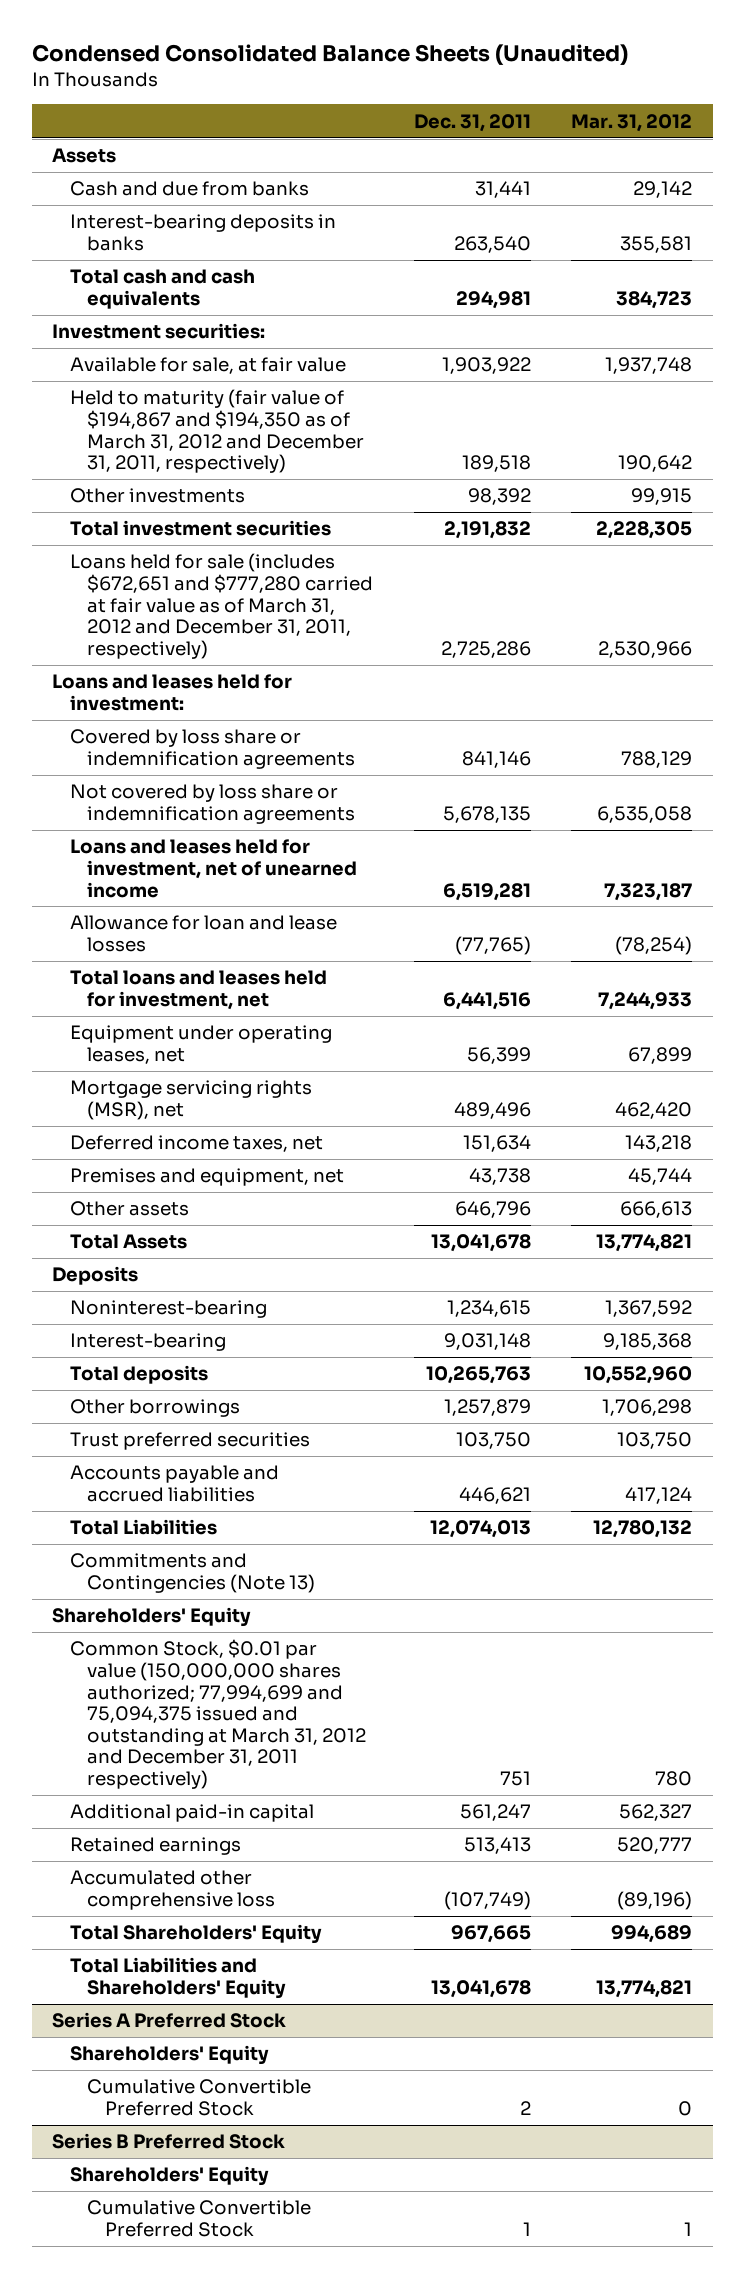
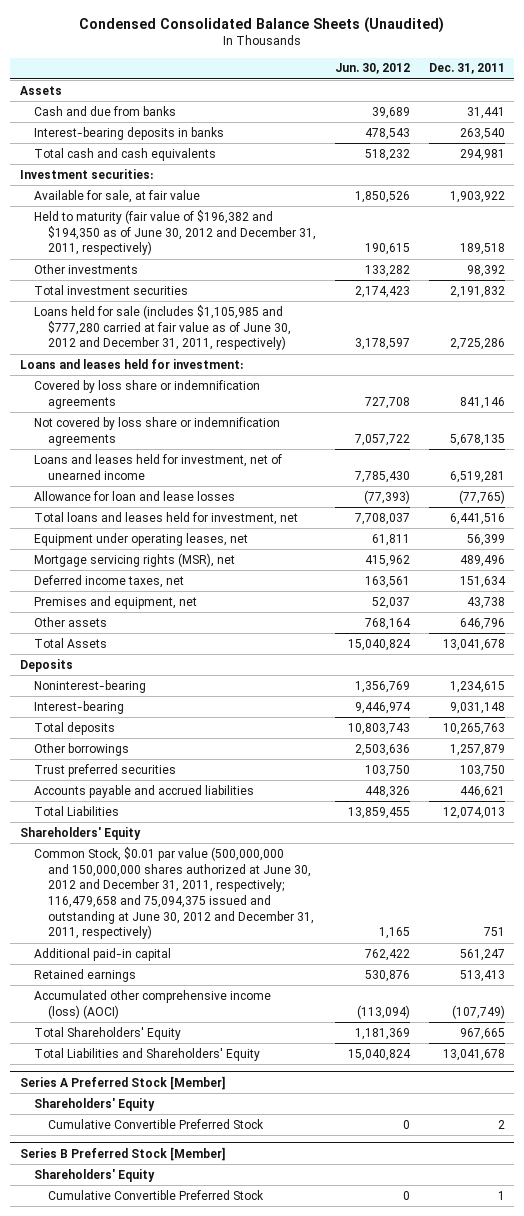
[571,113,693,132] Mar. 31, 2012 -> none
none -> [334,63,410,75] Jun. 30, 2012
[69,389,365,474] Held to maturity (fair value of $194,867 and $194,350 as of March 31, 2012 and December 31, 2011, respectively) -> [33,209,316,256] Held to maturity (fair value of $196,382 and $194,350 as of June 30, 2012 and December 31, 2011, respectively)
[69,553,374,659] Loans held for sale (includes $672,651 and $777,280 carried at fair value as of March 31, 2012 and December 31, 2011, respectively) -> [33,304,291,351] Loans held for sale (includes $1,105,985 and $777,280 carried at fair value as of June 30, 2012 and December 31, 2011, respectively)
[69,1553,316,1594] Commitments and Contingencies (Note 13) -> none
[69,1639,367,1789] Common Stock, $0.01 par value (150,000,000 shares authorized; 77,994,699 and 75,094,375 issued and outstanding at March 31, 2012 and December 31, 2011 respectively) -> [33,846,314,940] Common Stock, $0.01 par value (500,000,000 and 150,000,000 shares authorized at June 30, 2012 and December 31, 2011, respectively; 116,479,658 and 75,094,375 issued and outstanding at June 30, 2012 and December 31, 2011, respectively)
[69,1870,276,1911] Accumulated other comprehensive loss -> [33,989,271,1019] Accumulated other comprehensive income (loss) (AOCI)
[52,2012,287,2029] Series A Preferred Stock -> [19,1075,226,1090] Series A Preferred Stock [Member]
[52,2133,286,2150] Series B Preferred Stock -> [19,1146,226,1161] Series B Preferred Stock [Member]

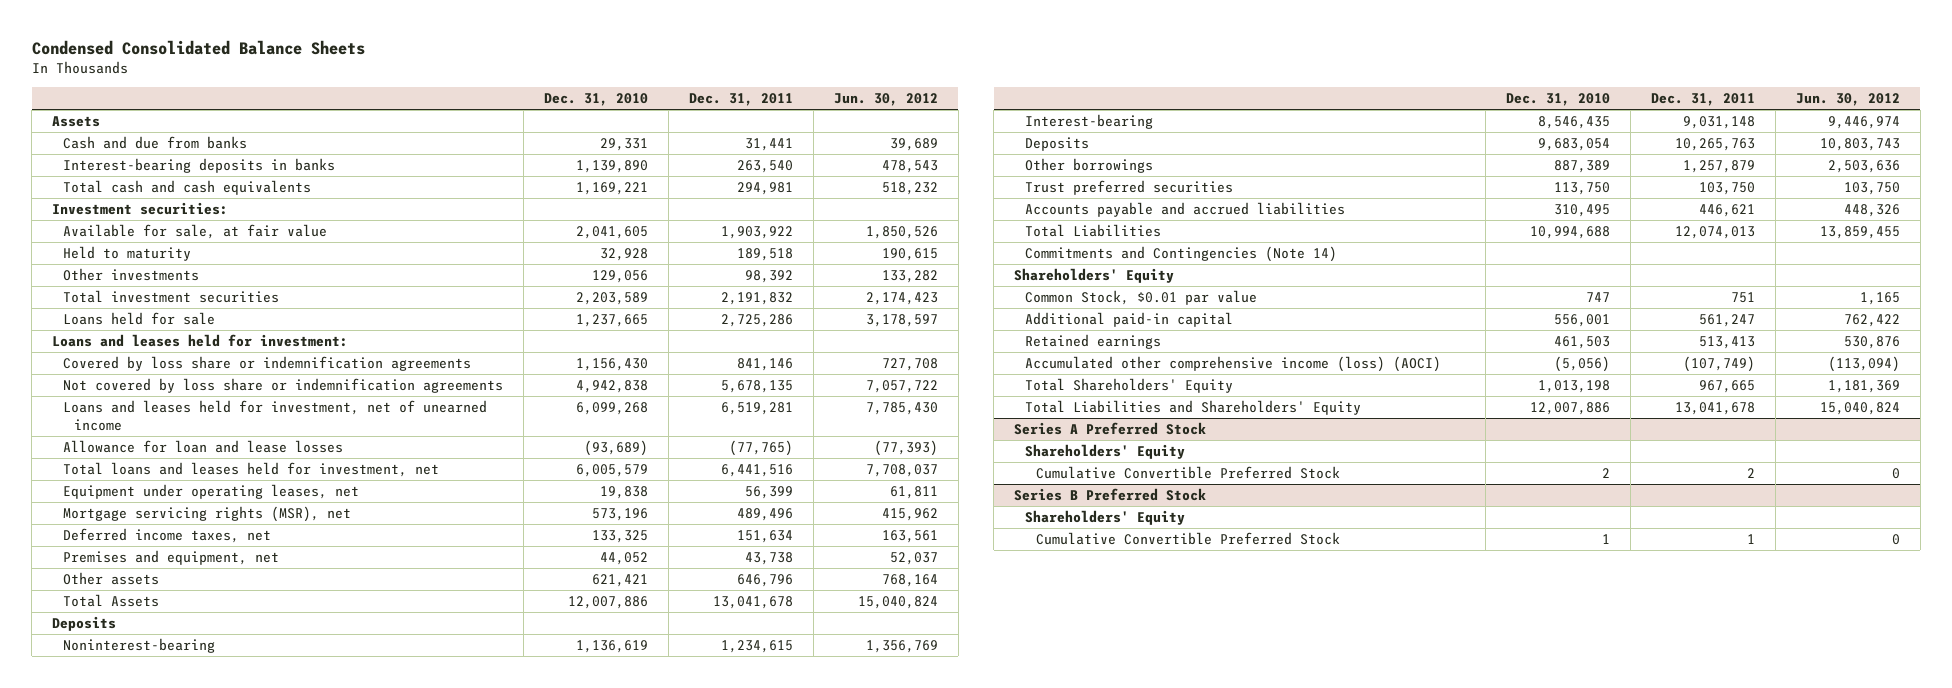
[79,17,445,34] Condensed Consolidated Balance Sheets (Unaudited) -> [31,39,365,55] Condensed Consolidated Balance Sheets
none -> [544,93,649,107] Dec. 31, 2010
[33,209,316,256] Held to maturity (fair value of $196,382 and $194,350 as of June 30, 2012 and December 31, 2011, respectively) -> [63,246,192,262] Held to maturity
[33,304,291,351] Loans held for sale (includes $1,105,985 and $777,280 carried at fair value as of June 30, 2012 and December 31, 2011, respectively) -> [63,312,216,326] Loans held for sale
[33,721,115,735] Total deposits -> [1024,137,1089,152] Deposits
none -> [1024,246,1337,263] Commitments and Contingencies (Note 14)
[33,846,314,940] Common Stock, $0.01 par value (500,000,000 and 150,000,000 shares authorized at June 30, 2012 and December 31, 2011, respectively; 116,479,658 and 75,094,375 issued and outstanding at June 30, 2012 and December 31, 2011, respectively) -> [1024,290,1257,306] Common Stock, $0.01 par value
[19,1075,226,1090] Series A Preferred Stock [Member] -> [1014,422,1207,436] Series A Preferred Stock
[19,1146,226,1161] Series B Preferred Stock [Member] -> [1014,488,1207,502] Series B Preferred Stock

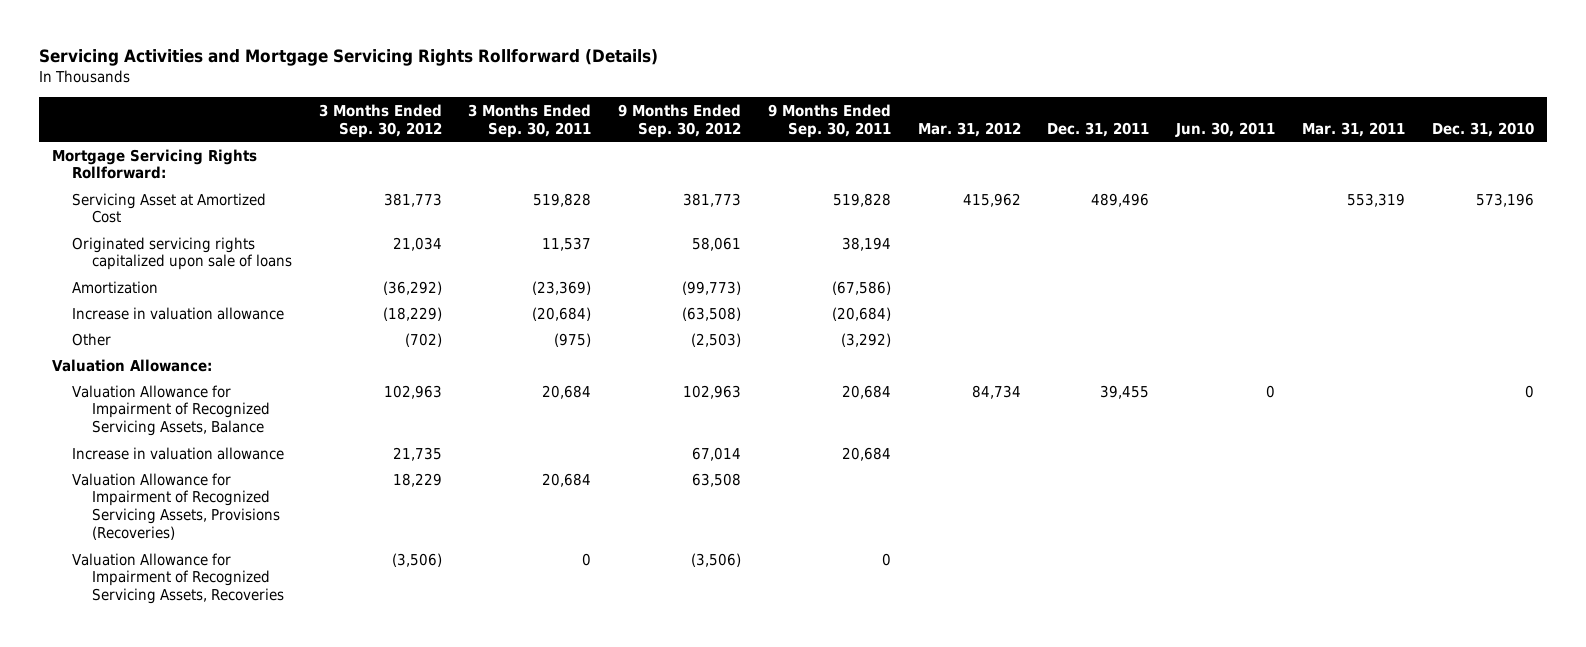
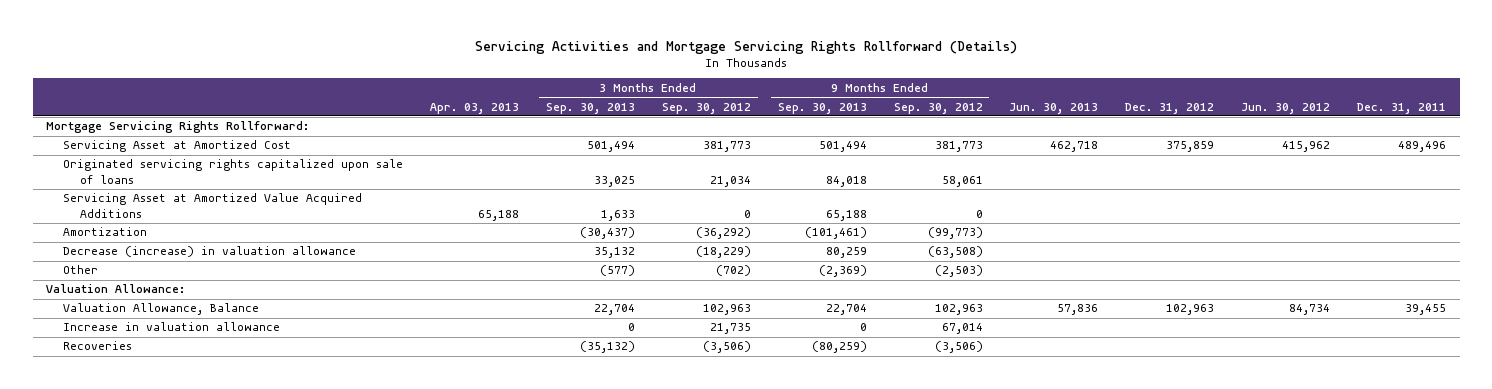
[468,103,592,138] 3 Months Ended Sep. 30, 2011 -> none
[767,103,891,138] 9 Months Ended Sep. 30, 2011 -> none
[917,121,1021,137] Mar. 31, 2012 -> none
[1175,121,1276,137] Jun. 30, 2011 -> none
[1301,121,1405,137] Mar. 31, 2011 -> none
[1431,121,1534,137] Dec. 31, 2010 -> none
none -> [430,102,520,114] Apr. 03, 2013
none -> [545,102,635,114] Sep. 30, 2013
none -> [777,102,867,114] Sep. 30, 2013
none -> [1009,102,1099,114] Jun. 30, 2013
none -> [1125,102,1215,114] Dec. 31, 2012
none -> [1241,102,1331,114] Jun. 30, 2012
none -> [63,193,363,218] Servicing Asset at Amortized Value Acquired Additions
[72,306,285,320] Increase in valuation allowance -> [63,246,357,258] Decrease (increase) in valuation allowance
[72,384,270,437] Valuation Allowance for Impairment of Recognized Servicing Assets, Balance -> [63,303,260,316] Valuation Allowance, Balance
[72,472,280,541] Valuation Allowance for Impairment of Recognized Servicing Assets, Provisions (Recoveries) -> none
[72,552,284,605] Valuation Allowance for Impairment of Recognized Servicing Assets, Recoveries -> [63,341,133,351] Recoveries

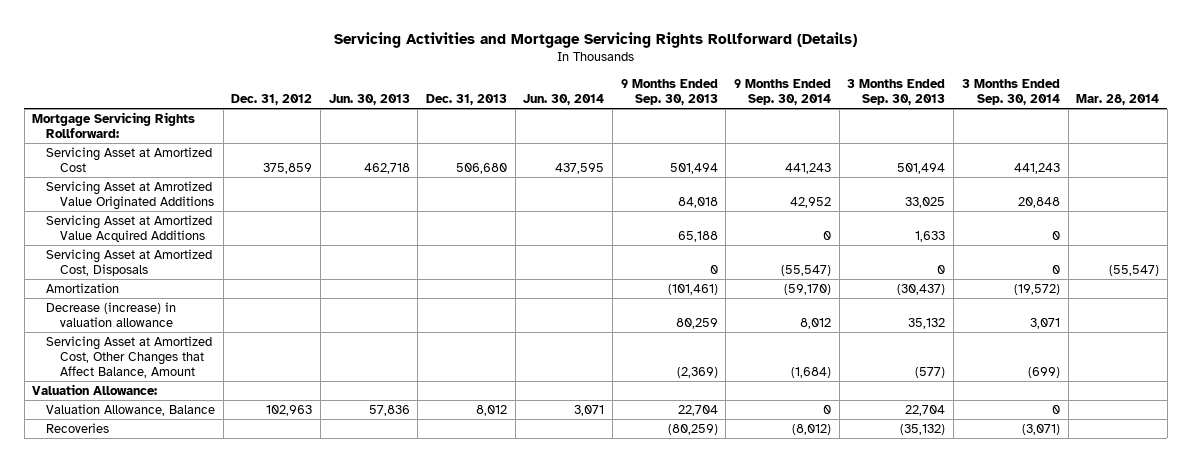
[430,102,520,114] Apr. 03, 2013 -> none
[661,102,751,114] Sep. 30, 2012 -> none
[893,102,983,114] Sep. 30, 2012 -> none
[1241,102,1331,114] Jun. 30, 2012 -> none
[1357,102,1447,114] Dec. 31, 2011 -> none
none -> [426,93,508,105] Dec. 31, 2013
none -> [523,93,605,105] Jun. 30, 2014
none -> [734,78,832,105] 9 Months Ended Sep. 30, 2014
none -> [961,78,1060,105] 3 Months Ended Sep. 30, 2014
none -> [1076,93,1160,105] Mar. 28, 2014
[63,159,404,184] Originated servicing rights capitalized upon sale of loans -> [45,180,214,210] Servicing Asset at Amrotized Value Originated Additions
none -> [45,248,212,276] Servicing Asset at Amortized Cost, Disposals
[63,265,99,275] Other -> [45,335,212,378] Servicing Asset at Amortized Cost, Other Changes that Affect Balance, Amount
[63,322,281,332] Increase in valuation allowance -> none

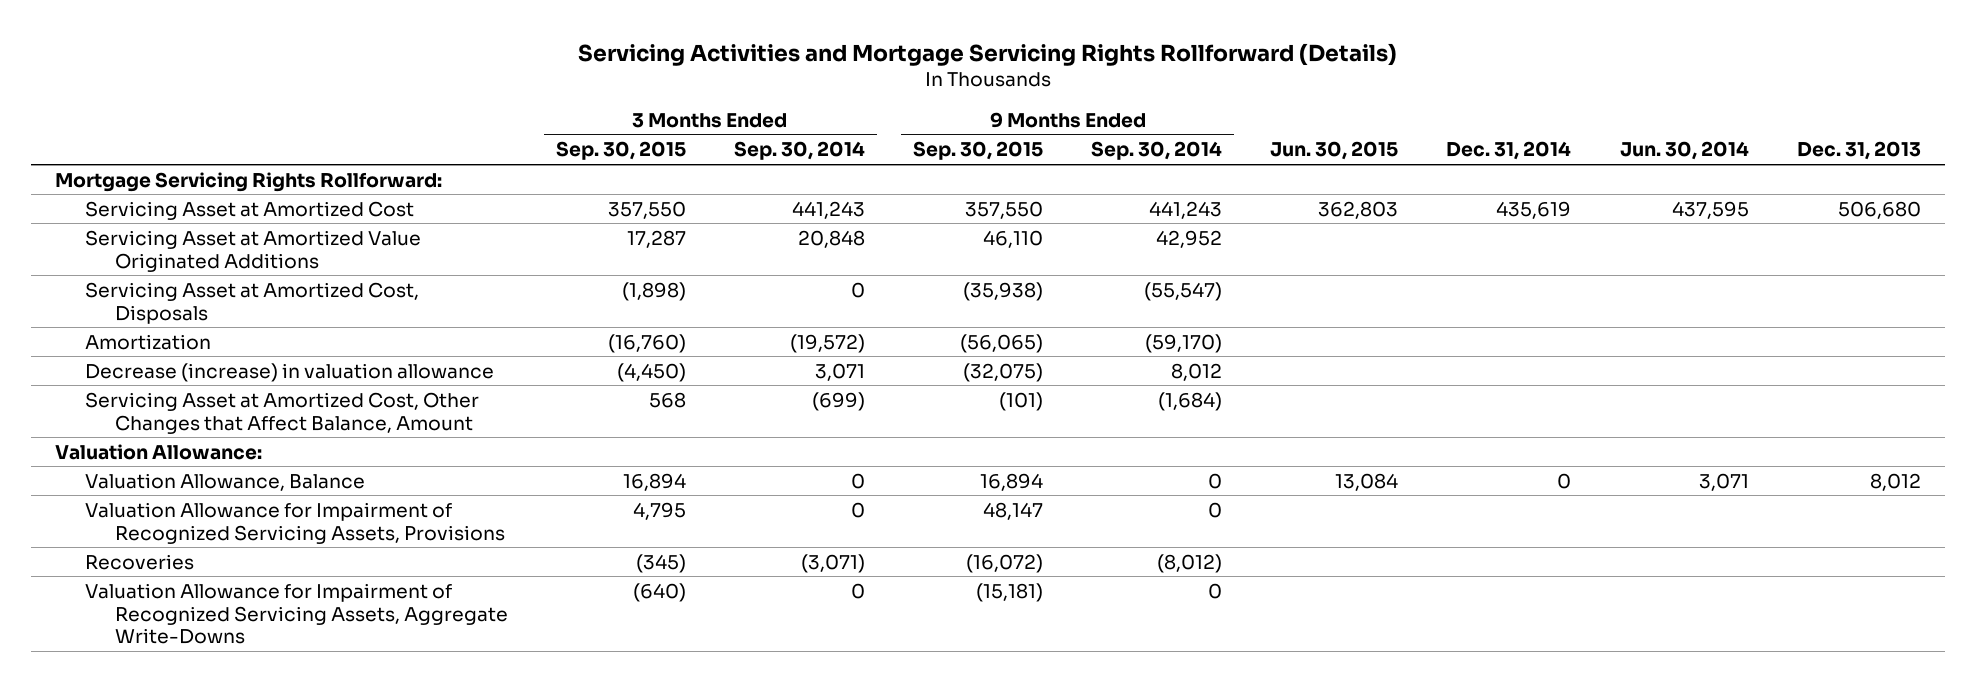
[231,93,313,105] Dec. 31, 2012 -> none
[328,93,410,105] Jun. 30, 2013 -> none
[620,78,718,105] 9 Months Ended Sep. 30, 2013 -> none
[847,78,946,105] 3 Months Ended Sep. 30, 2013 -> none
[1076,93,1160,105] Mar. 28, 2014 -> none
none -> [555,141,686,161] Sep. 30, 2015
none -> [913,141,1044,161] Sep. 30, 2015
none -> [1270,141,1399,161] Jun. 30, 2015
none -> [1446,141,1572,161] Dec. 31, 2014
[45,214,212,242] Servicing Asset at Amortized Value Acquired Additions -> none
[45,180,214,210] Servicing Asset at Amrotized Value Originated Additions -> [84,229,421,272] Servicing Asset at Amortized Value Originated Additions
none -> [84,501,505,544] Valuation Allowance for Impairment of Recognized Servicing Assets, Provisions
none -> [84,582,508,645] Valuation Allowance for Impairment of Recognized Servicing Assets, Aggregate Write-Downs

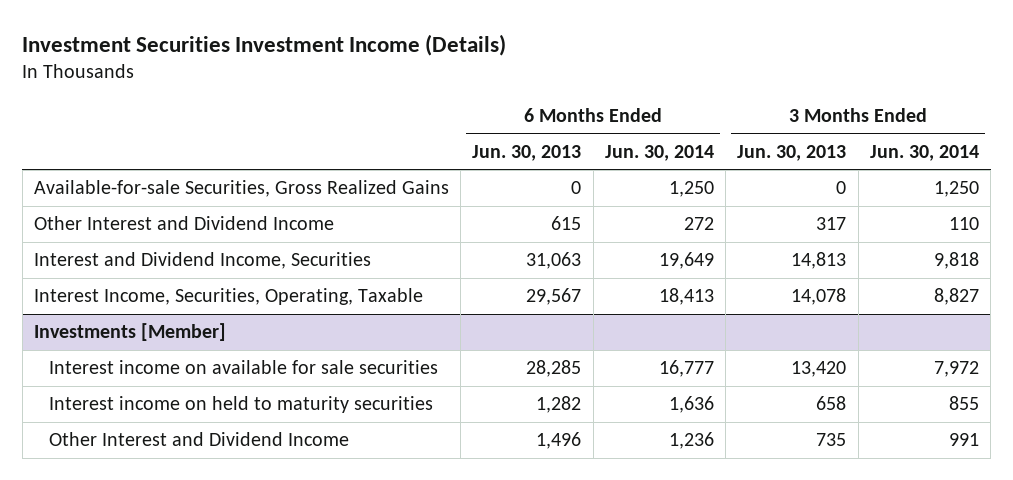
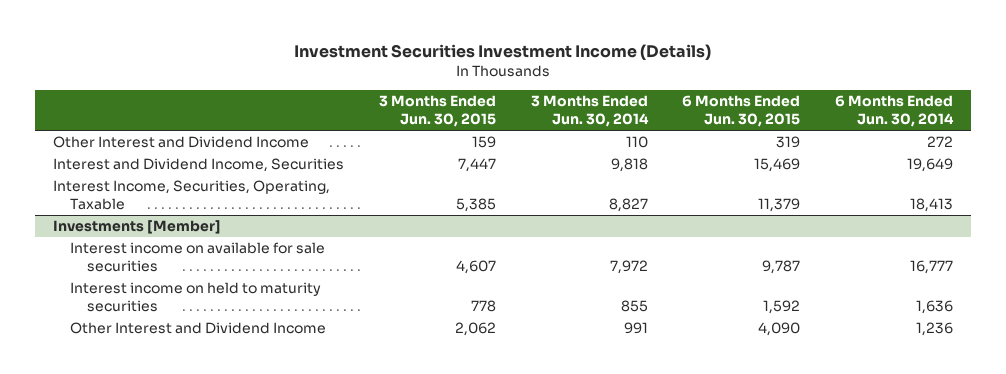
[472,144,582,161] Jun. 30, 2013 -> none
[737,144,847,161] Jun. 30, 2013 -> none
none -> [378,95,496,128] 3 Months Ended Jun. 30, 2015
none -> [682,95,801,128] 6 Months Ended Jun. 30, 2015
[33,180,449,198] Available-for-sale Securities, Gross Realized Gains -> none

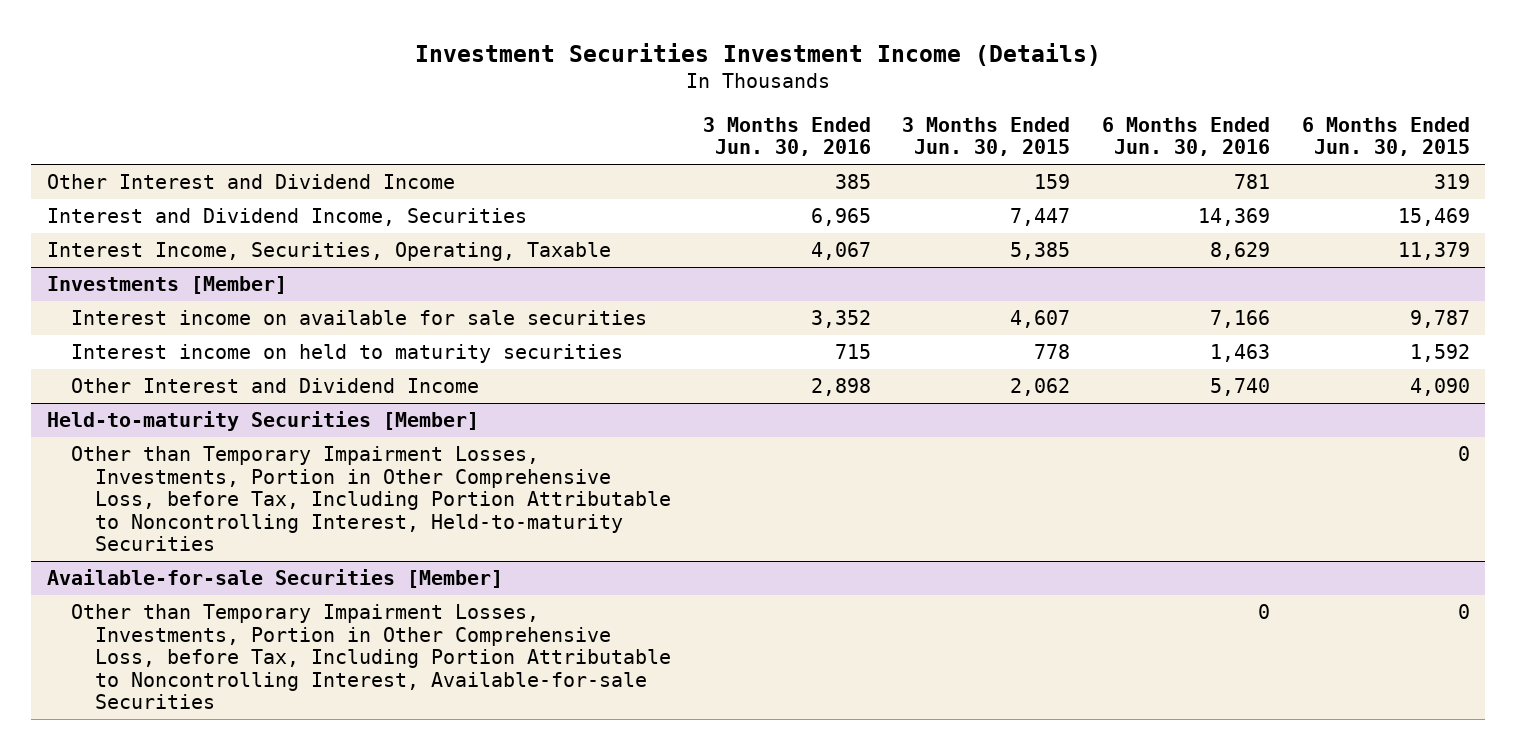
[530,95,649,128] 3 Months Ended Jun. 30, 2014 -> none
[835,95,955,128] 6 Months Ended Jun. 30, 2014 -> none
none -> [702,116,871,157] 3 Months Ended Jun. 30, 2016
none -> [1101,116,1270,157] 6 Months Ended Jun. 30, 2016
none -> [47,411,480,432] Held-to-maturity Securities [Member]
none -> [71,446,672,552] Other than Temporary Impairment Losses, Investments, Portion in Other Comprehensive Loss, before Tax, Including Portion Attributable to Noncontrolling Interest, Held-to-maturity Securities
none -> [47,569,504,589] Available-for-sale Securities [Member]
none -> [71,604,672,710] Other than Temporary Impairment Losses, Investments, Portion in Other Comprehensive Loss, before Tax, Including Portion Attributable to Noncontrolling Interest, Available-for-sale Securities

